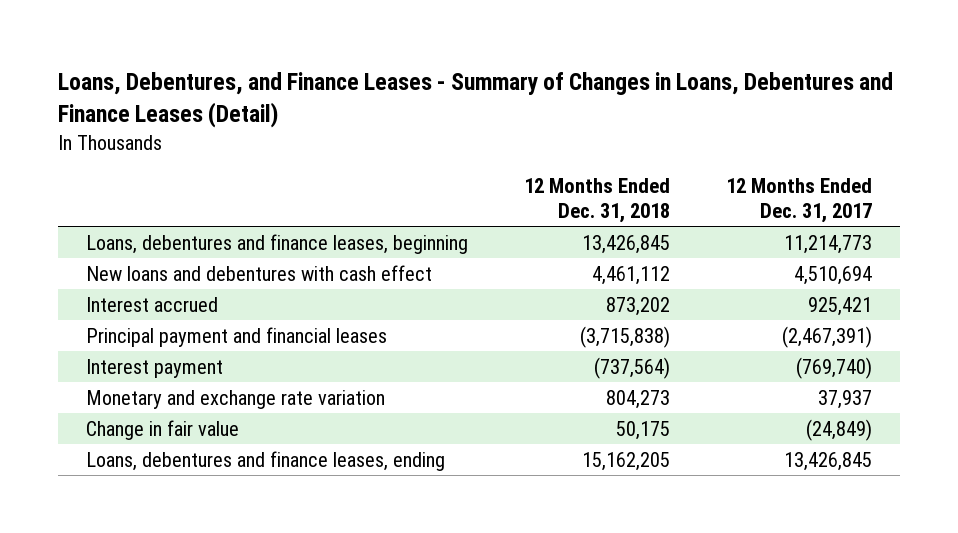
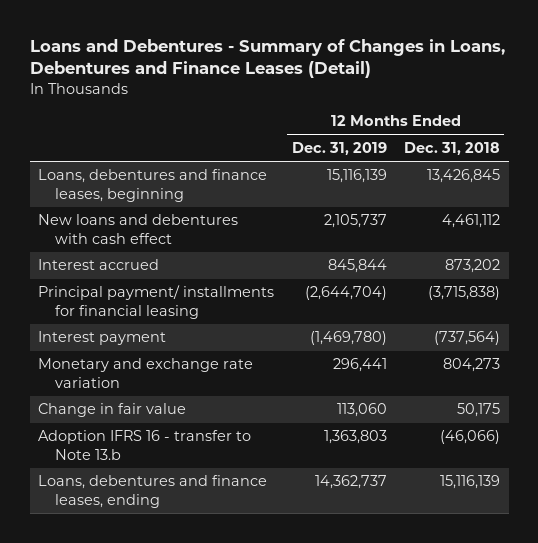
[58,72,894,129] Loans, Debentures, and Finance Leases - Summary of Changes in Loans, Debentures and Finance Leases (Detail) -> [29,38,505,79] Loans and Debentures - Summary of Changes in Loans, Debentures and Finance Leases (Detail)
[725,178,872,224] 12 Months Ended Dec. 31, 2017 -> none
none -> [291,141,387,155] Dec. 31, 2019
[86,326,388,347] Principal payment and financial leases -> [38,285,275,319] Principal payment/ installments for financial leasing
none -> [38,430,252,460] Adoption IFRS 16 - transfer to Note 13.b
[582,451,671,471] 15,162,205 -> [439,475,500,490] 15,116,139

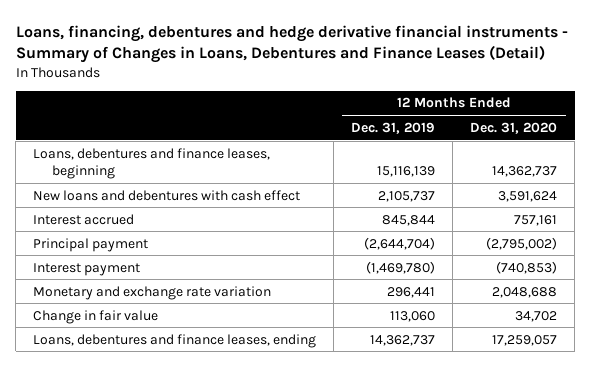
[29,38,505,79] Loans and Debentures - Summary of Changes in Loans, Debentures and Finance Leases (Detail) -> [15,25,568,64] Loans, financing, debentures and hedge derivative financial instruments - Summary of Changes in Loans, Debentures and Finance Leases (Detail)
[403,141,500,155] Dec. 31, 2018 -> none
none -> [470,121,558,134] Dec. 31, 2020
[38,285,275,319] Principal payment/ installments for financial leasing -> [33,237,149,252] Principal payment
[38,430,252,460] Adoption IFRS 16 - transfer to Note 13.b -> none

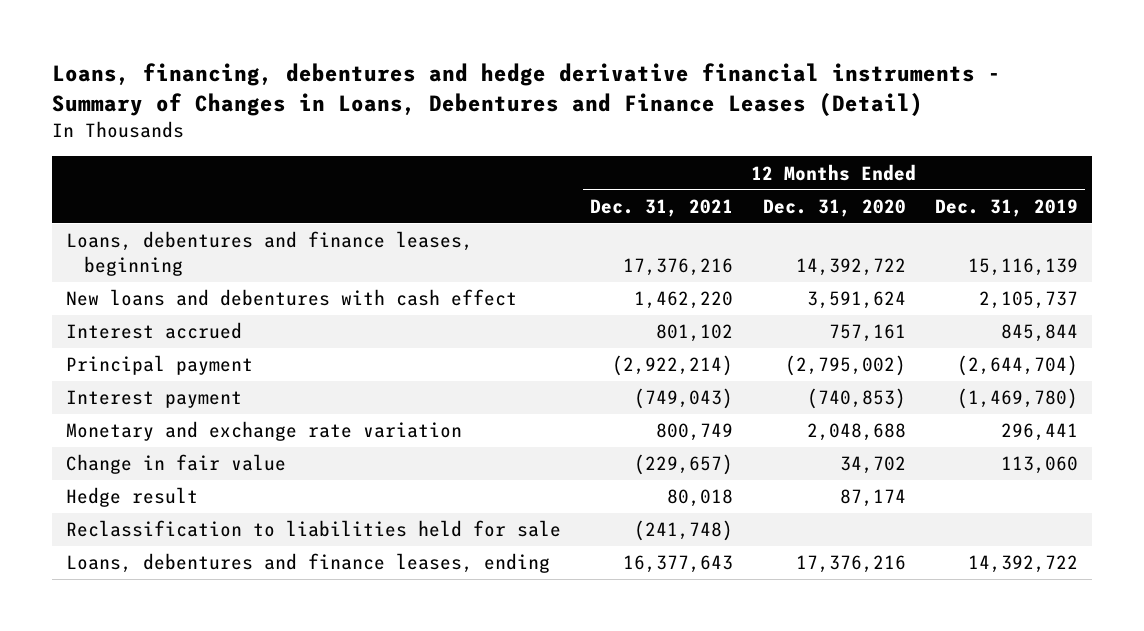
none -> [590,198,734,217] Dec. 31, 2021
[492,166,558,178] 14,362,737 -> [795,257,906,276] 14,392,722
none -> [66,487,199,508] Hedge result
none -> [66,520,562,538] Reclassification to liabilities held for sale
[370,334,436,346] 14,362,737 -> [967,555,1078,574] 14,392,722
[492,334,558,346] 17,259,057 -> [795,555,906,574] 17,376,216

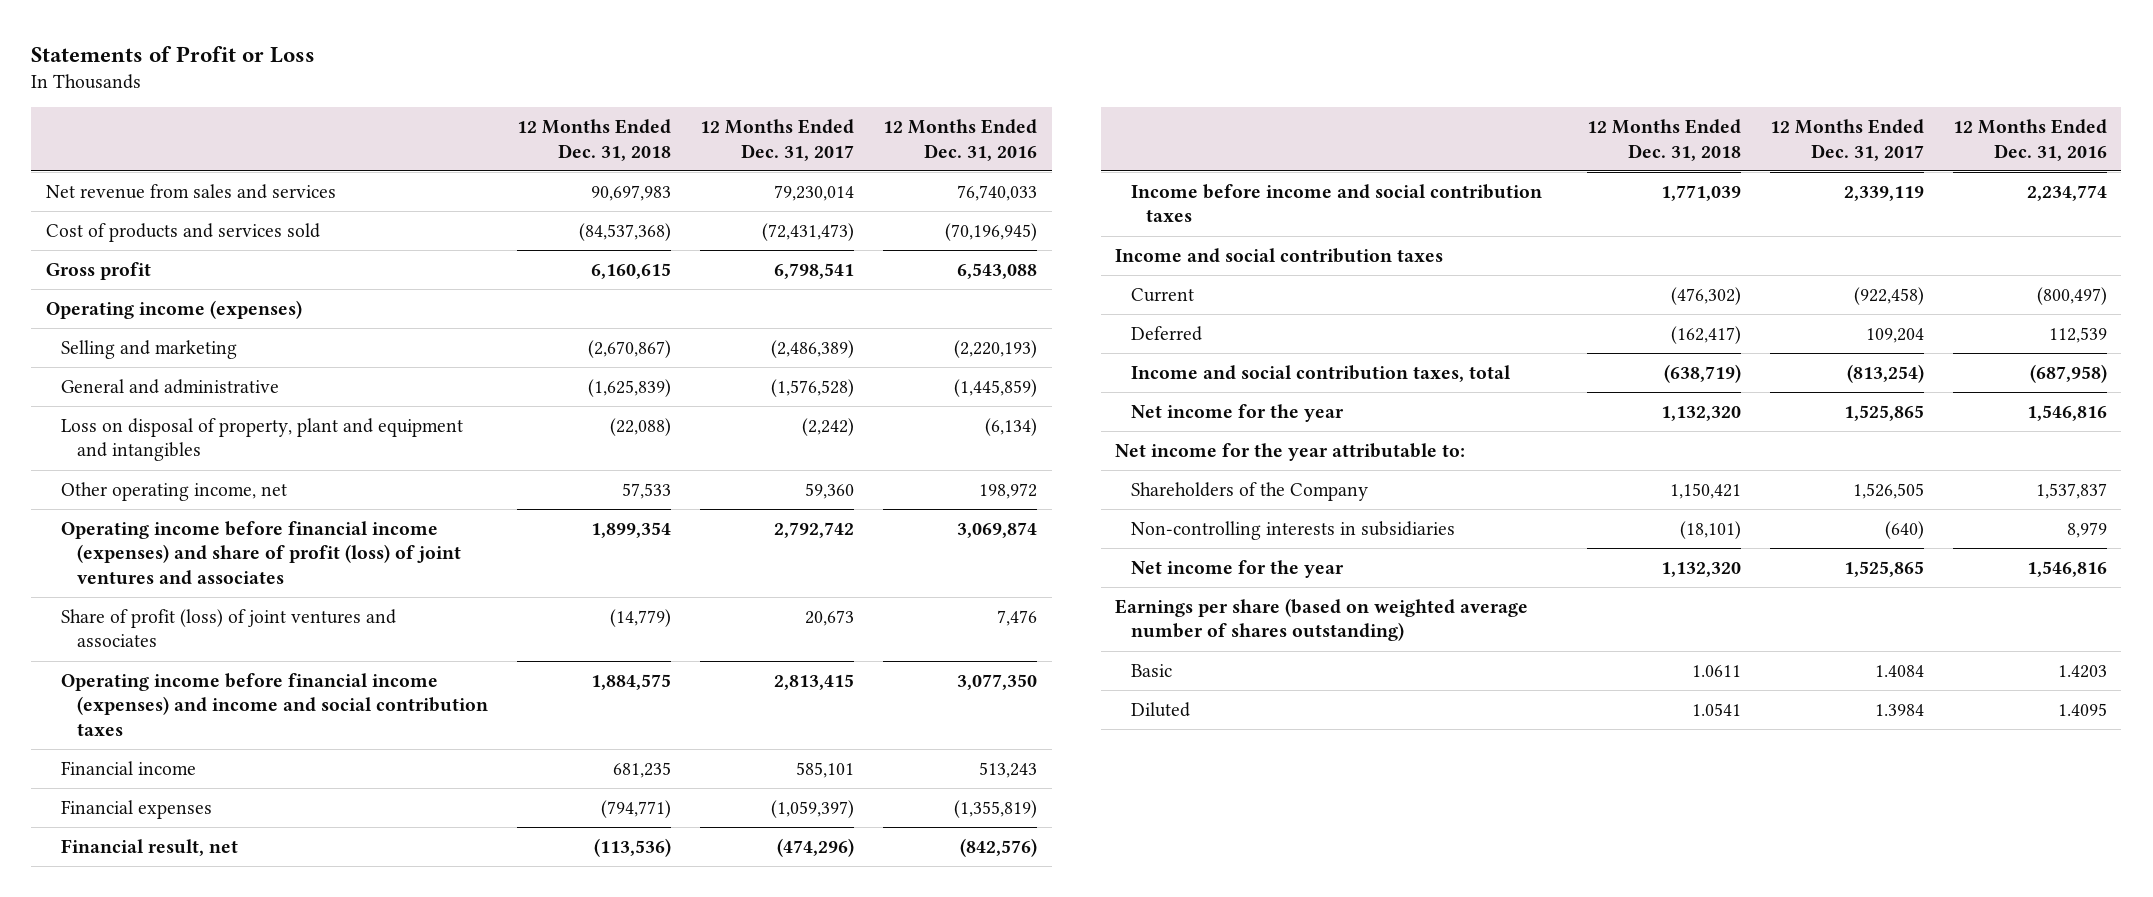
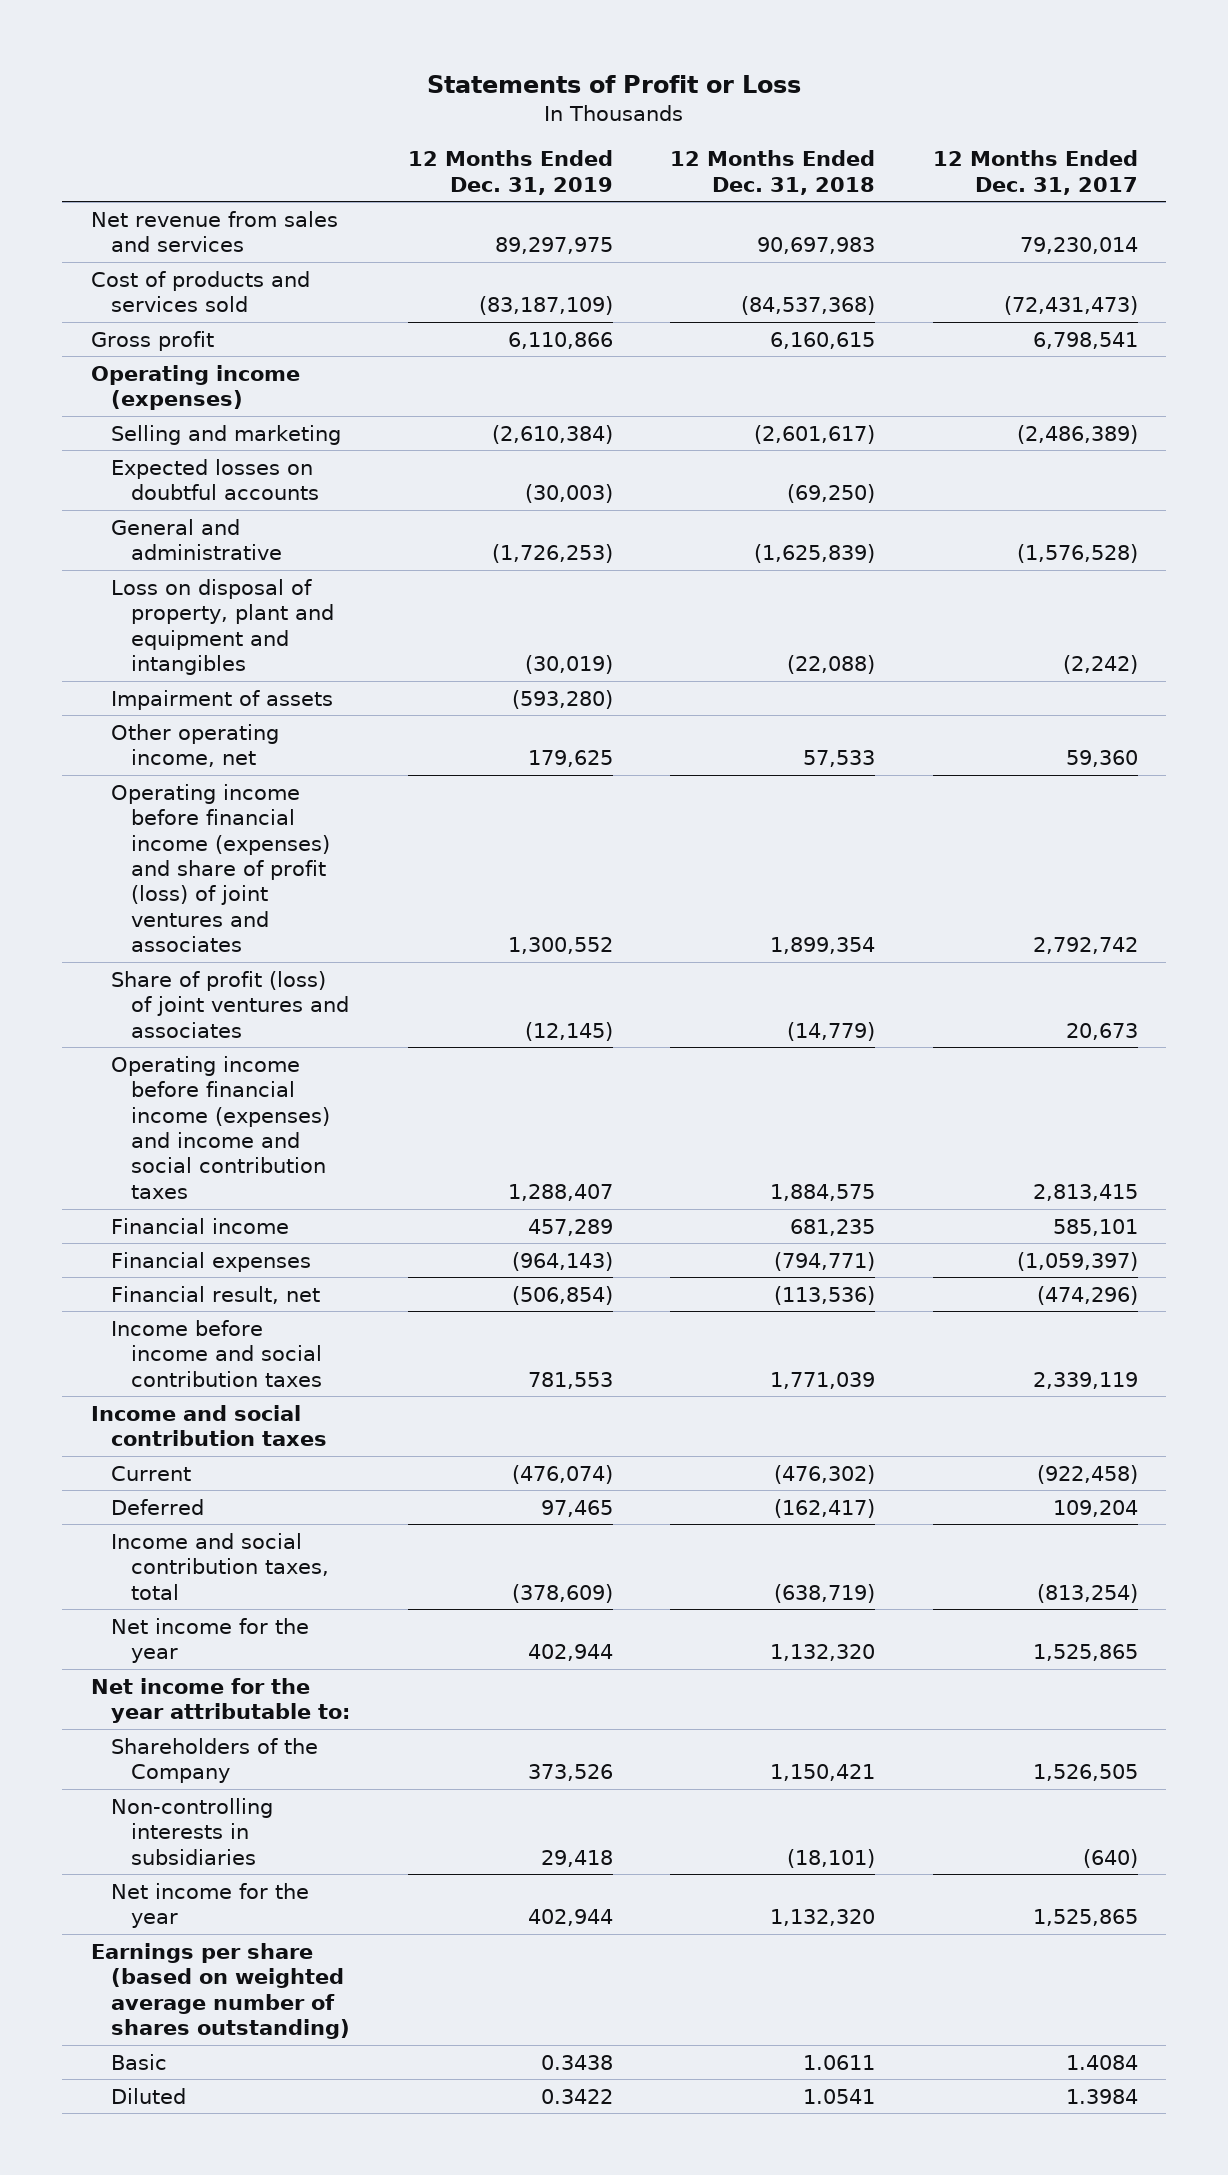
[883,119,1038,161] 12 Months Ended Dec. 31, 2016 -> none
none -> [407,150,613,195] 12 Months Ended Dec. 31, 2019
[588,339,672,358] (2,670,867) -> [754,424,876,444] (2,601,617)
none -> [110,458,320,501] Expected losses on doubtful accounts
none -> [110,689,333,710] Impairment of assets

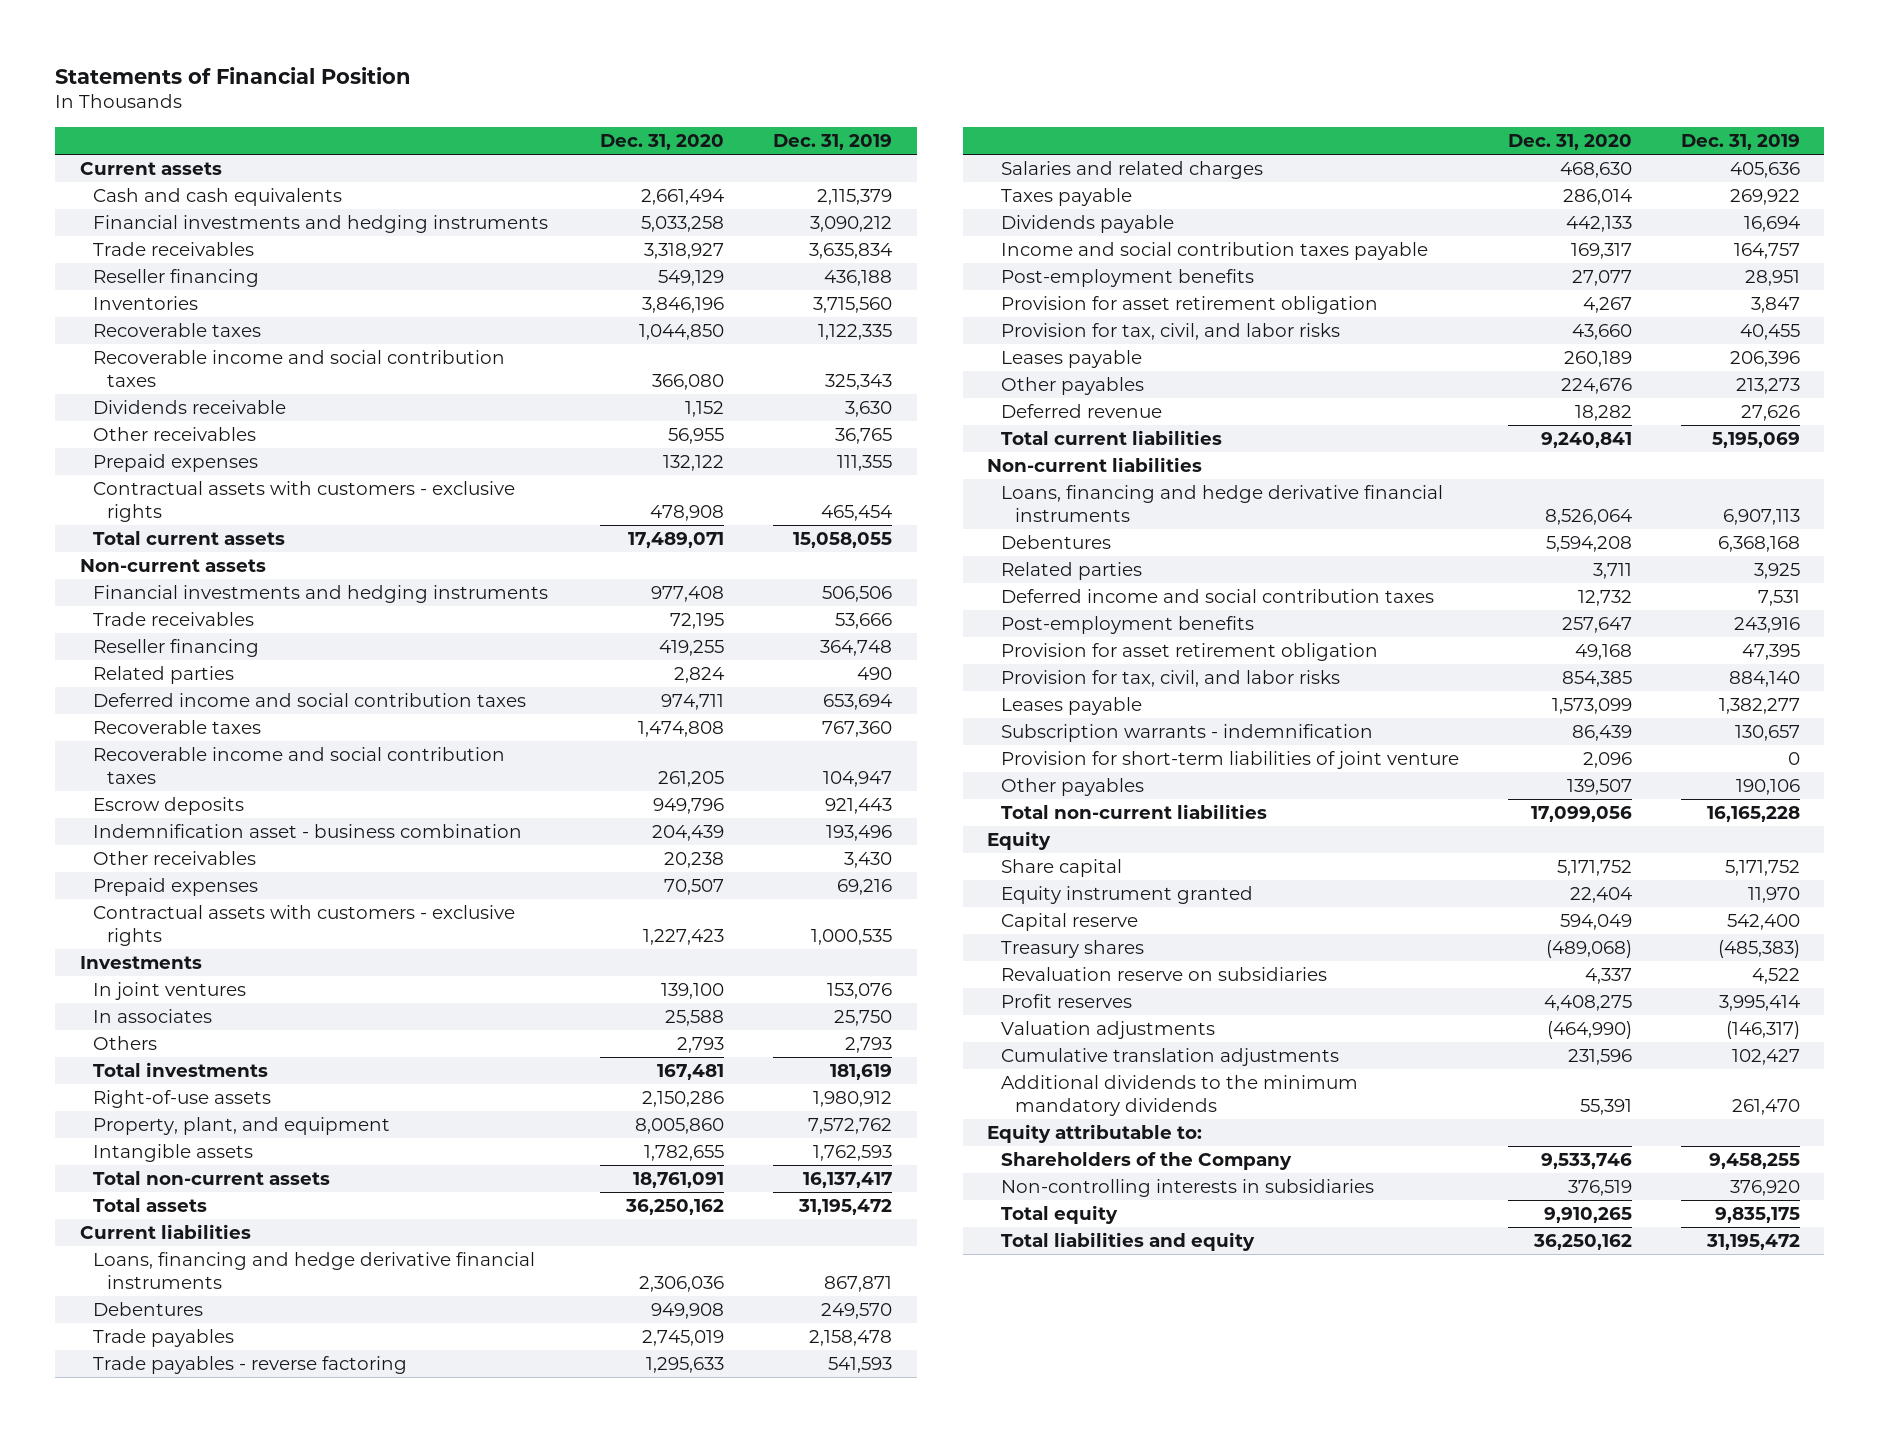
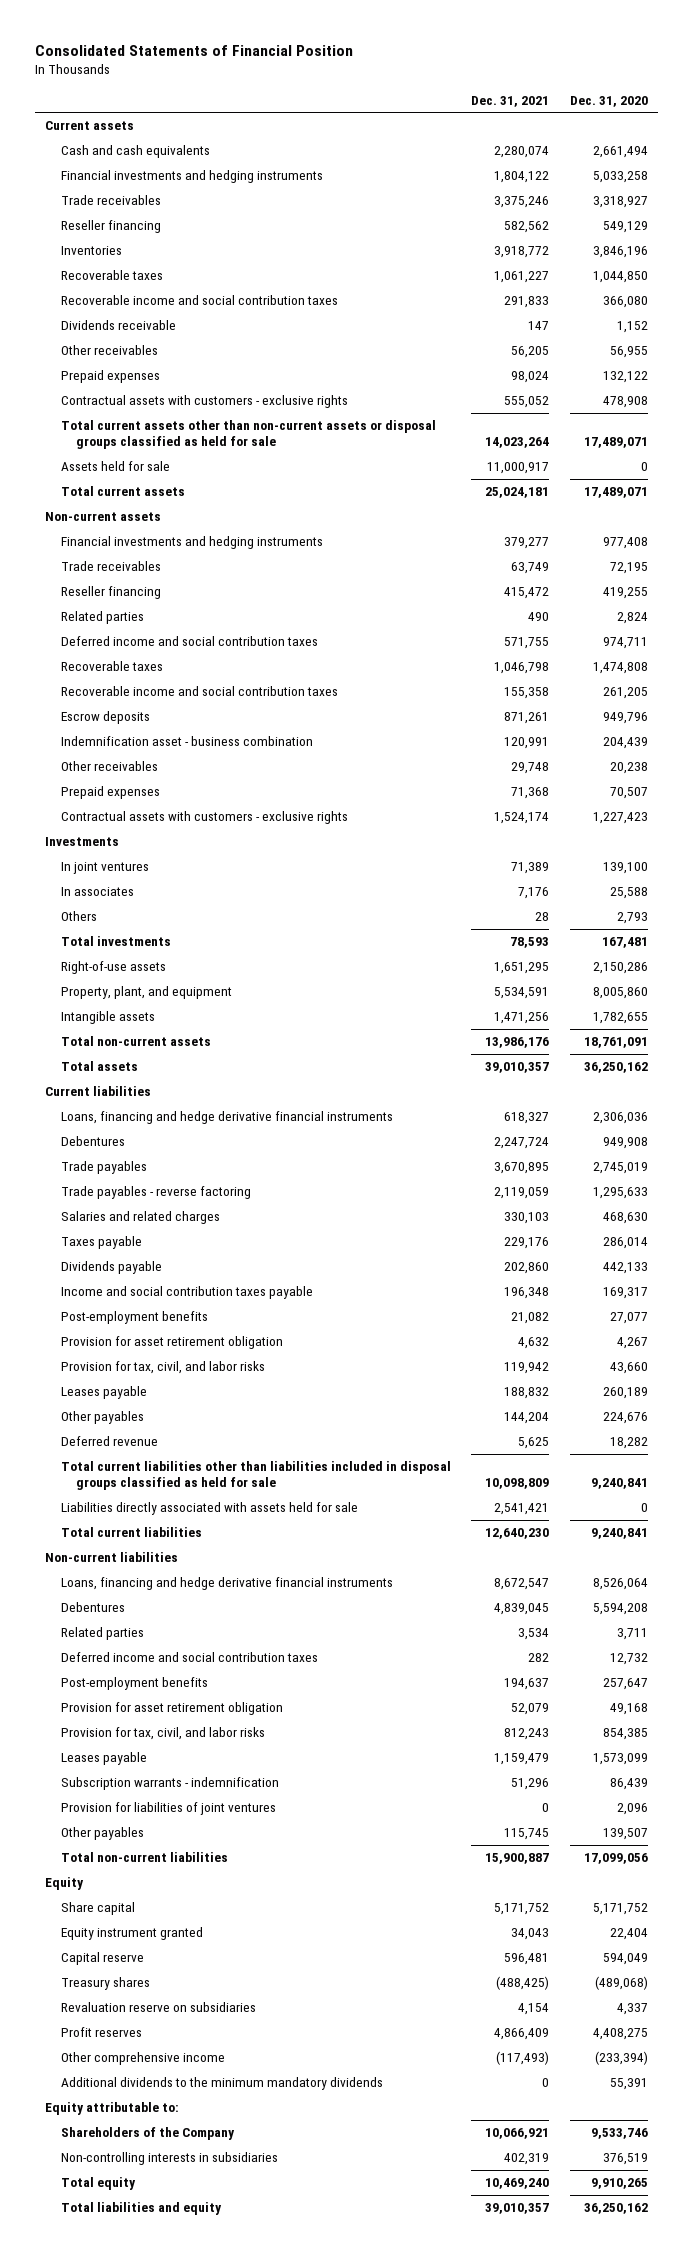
[55,66,412,84] Statements of Financial Position -> [34,44,353,56] Consolidated Statements of Financial Position
[773,133,893,150] Dec. 31, 2019 -> none
none -> [471,95,550,107] Dec. 31, 2021
none -> [60,420,436,450] Total current assets other than non-current assets or disposal groups classified as held for sale
none -> [60,461,170,472] Assets held for sale
none -> [60,1461,451,1491] Total current liabilities other than liabilities included in disposal groups classified as held for sale
none -> [60,1502,358,1516] Liabilities directly associated with assets held for sale
[1000,751,1459,770] Provision for short-term liabilities of joint venture -> [60,1802,276,1816] Provision for liabilities of joint ventures
[1000,1021,1215,1040] Valuation adjustments -> none
[1000,1048,1339,1067] Cumulative translation adjustments -> none
none -> [60,2052,225,2066] Other comprehensive income

